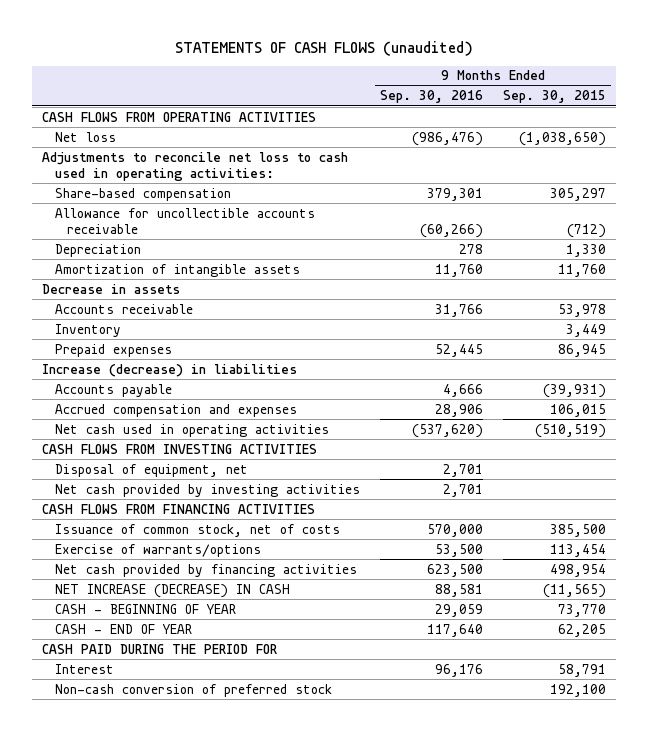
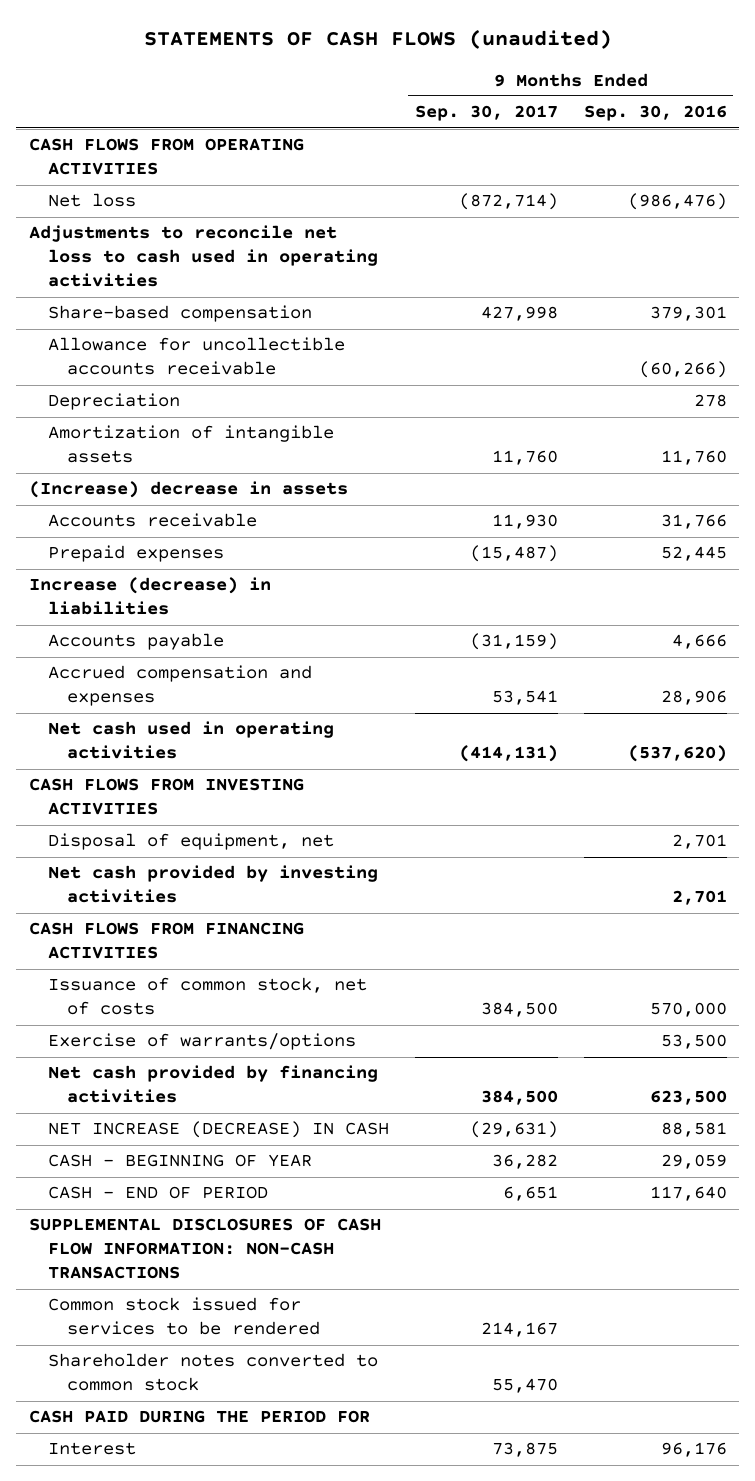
[503,90,607,104] Sep. 30, 2015 -> none
none -> [414,105,558,122] Sep. 30, 2017
[42,151,349,181] Adjustments to reconcile net loss to cash used in operating activities: -> [28,225,379,288] Adjustments to reconcile net loss to cash used in operating activities
[42,283,181,294] Decrease in assets -> [28,481,348,499] (Increase) decrease in assets
[54,323,121,337] Inventory -> none
[54,623,192,634] CASH - END OF YEAR -> [48,1186,269,1200] CASH - END OF PERIOD
none -> [28,1218,381,1280] SUPPLEMENTAL DISCLOSURES OF CASH FLOW INFORMATION: NON-CASH TRANSACTIONS
none -> [48,1297,321,1336] Common stock issued for services to be rendered
none -> [48,1353,379,1392] Shareholder notes converted to common stock
[54,683,332,697] Non-cash conversion of preferred stock -> none

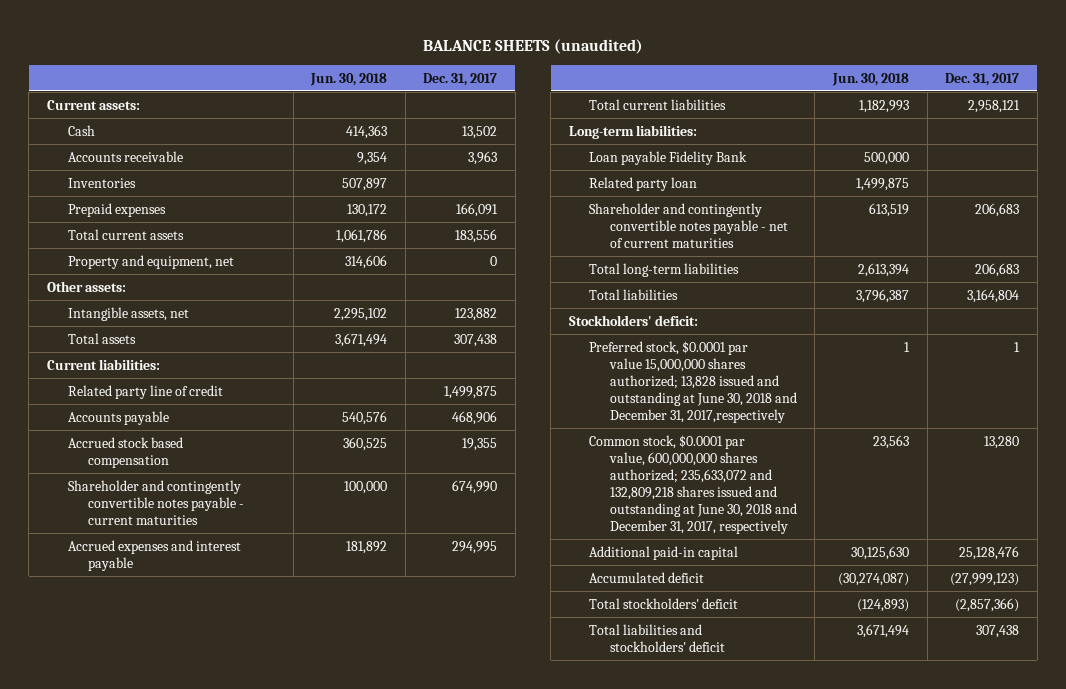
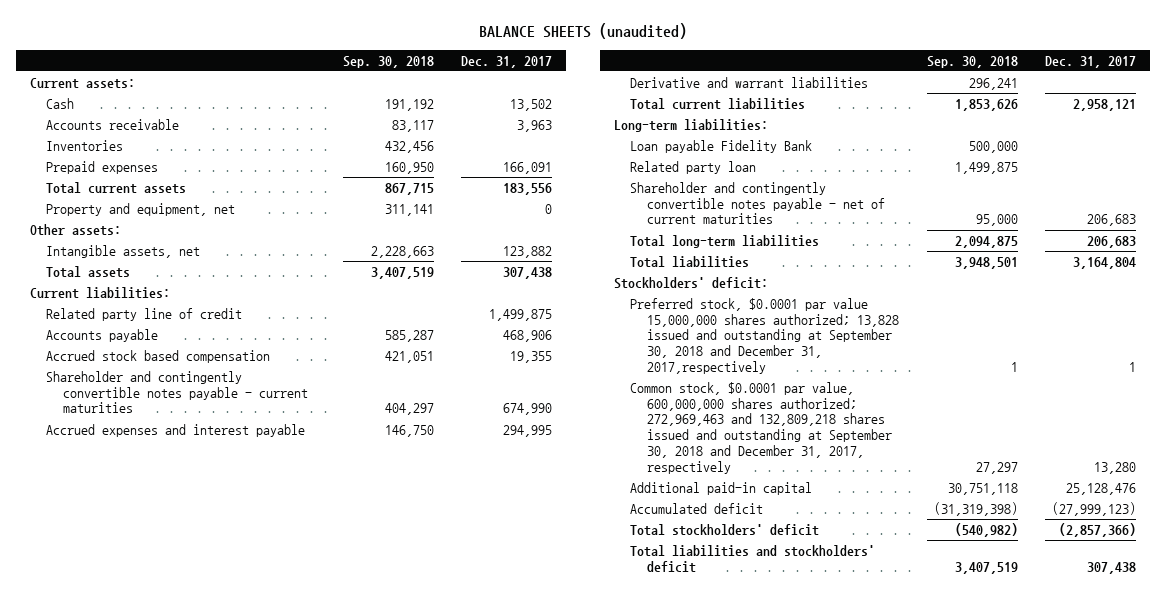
[310,72,388,86] Jun. 30, 2018 -> none
none -> [342,55,434,68] Sep. 30, 2018
none -> [630,76,869,88] Derivative and warrant liabilities
[589,340,797,424] Preferred stock, $0.0001 par value 15,000,000 shares authorized; 13,828 issued and outstanding at June 30, 2018 and December 31, 2017,respectively -> [630,297,899,374] Preferred stock, $0.0001 par value 15,000,000 shares authorized; 13,828 issued and outstanding at September 30, 2018 and December 31, 2017,respectively
[589,434,797,535] Common stock, $0.0001 par value, 600,000,000 shares authorized; 235,633,072 and 132,809,218 shares issued and outstanding at June 30, 2018 and December 31, 2017, respectively -> [630,381,892,474] Common stock, $0.0001 par value, 600,000,000 shares authorized; 272,969,463 and 132,809,218 shares issued and outstanding at September 30, 2018 and December 31, 2017, respectively

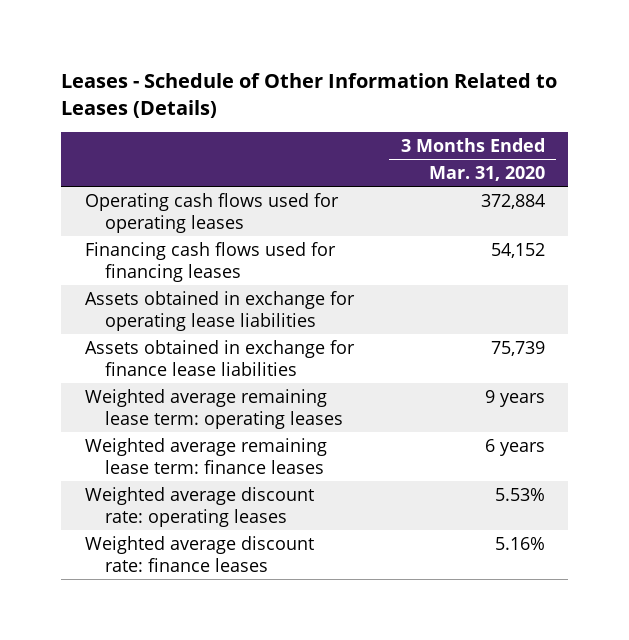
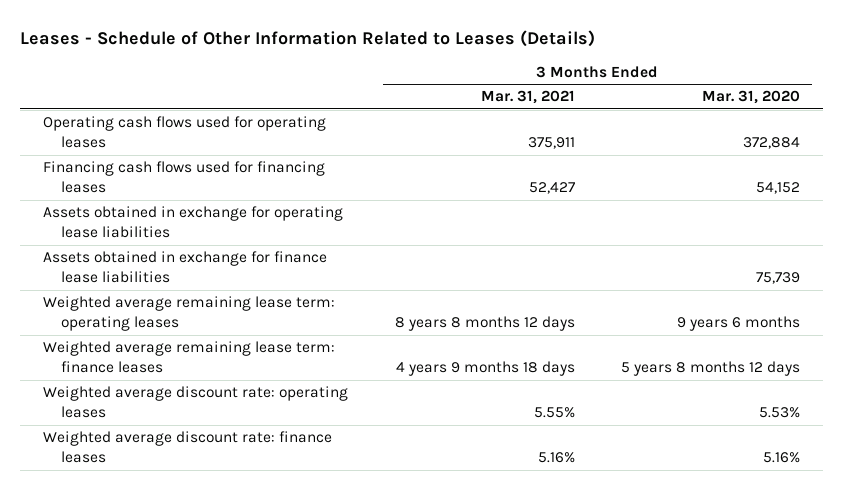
none -> [480,90,575,105] Mar. 31, 2021
[484,389,545,407] 9 years -> [676,316,800,332] 9 years 6 months
[484,438,545,456] 6 years -> [620,361,800,377] 5 years 8 months 12 days

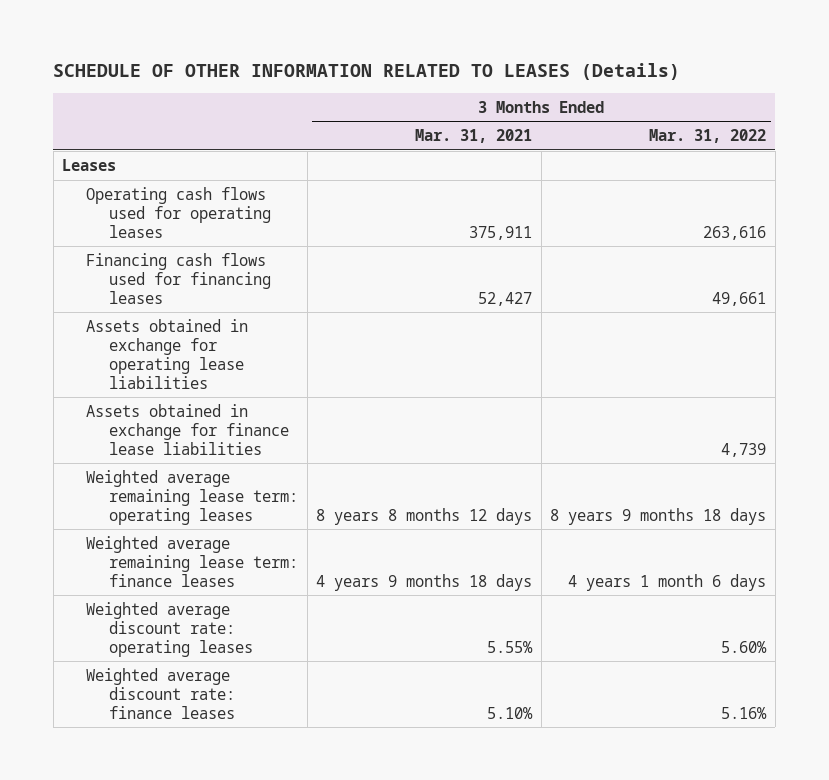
[20,30,596,48] Leases - Schedule of Other Information Related to Leases (Details) -> [53,63,681,81] SCHEDULE OF OTHER INFORMATION RELATED TO LEASES (Details)
[701,90,800,105] Mar. 31, 2020 -> none
none -> [649,129,767,144] Mar. 31, 2022
none -> [62,158,117,171] Leases
[537,452,575,464] 5.16% -> [487,706,534,719] 5.10%

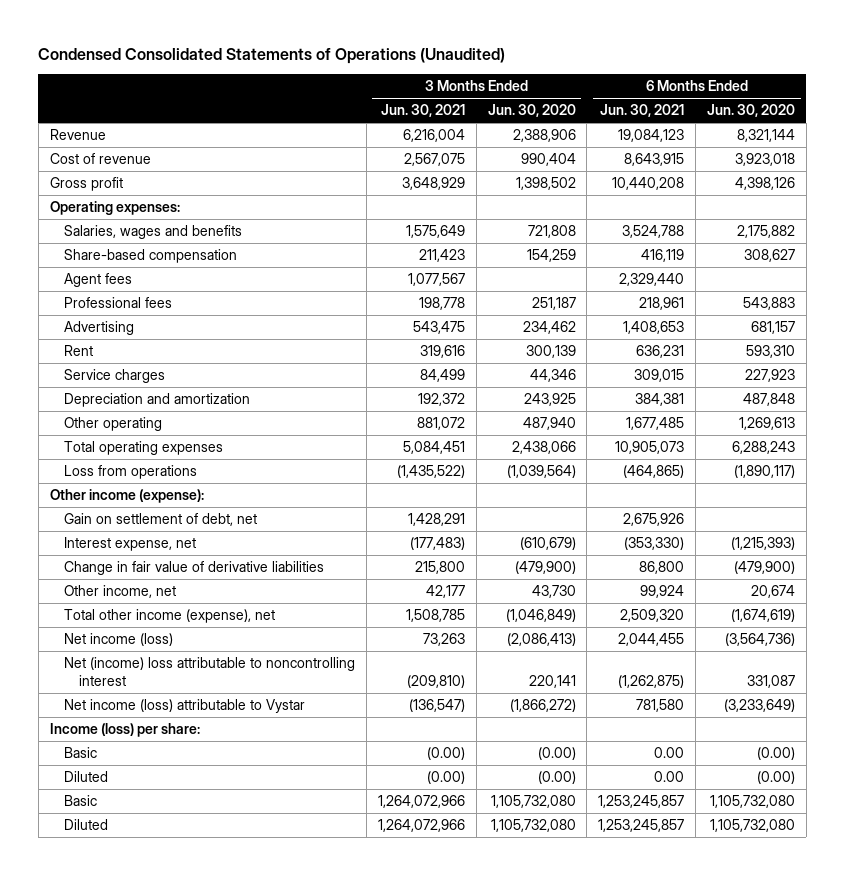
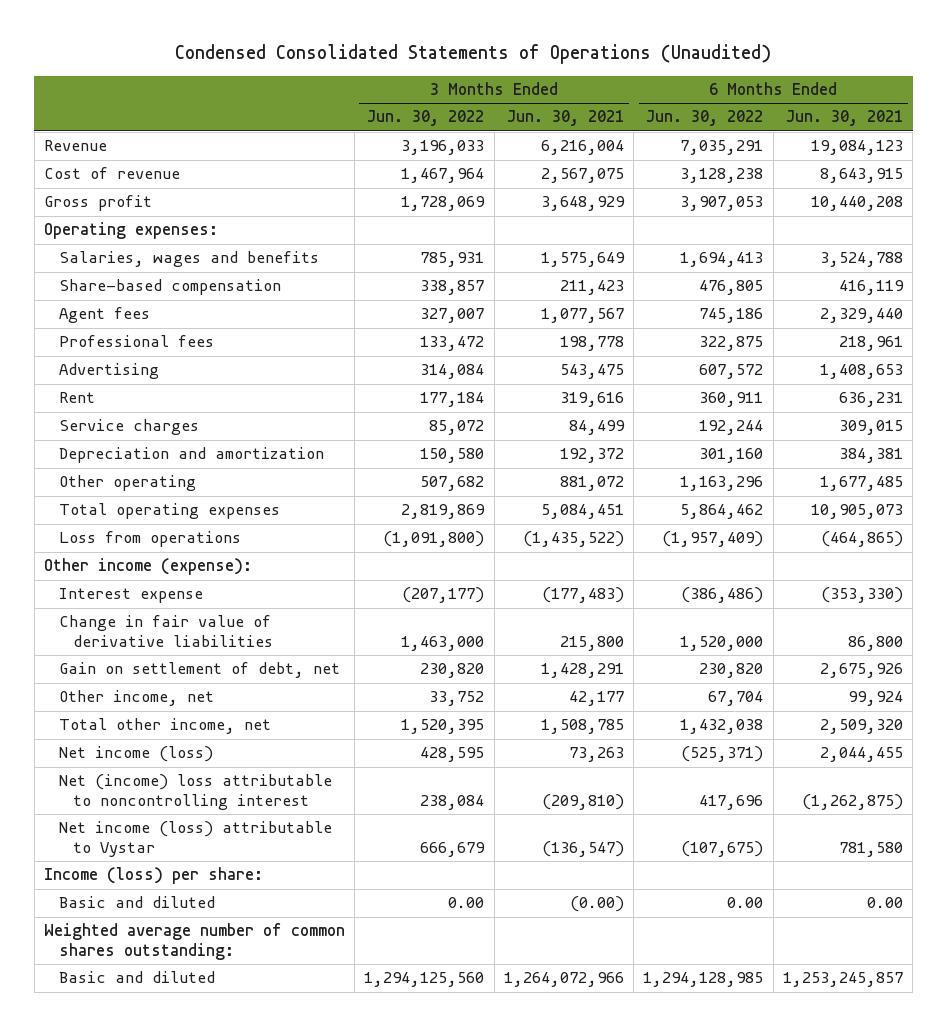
[487,104,576,118] Jun. 30, 2020 -> none
[706,104,795,118] Jun. 30, 2020 -> none
none -> [367,110,485,127] Jun. 30, 2022
none -> [646,110,764,127] Jun. 30, 2022
[64,537,197,552] Interest expense, net -> [58,588,203,604] Interest expense
[64,513,258,527] Gain on settlement of debt, net -> [58,662,340,679] Gain on settlement of debt, net
[64,609,276,624] Total other income (expense), net -> [58,718,271,735] Total other income, net
[64,771,109,783] Diluted -> none
[64,819,109,831] Diluted -> none
[64,747,98,759] Basic -> [58,896,215,909] Basic and diluted
none -> [43,923,345,961] Weighted average number of common shares outstanding:
[64,795,98,807] Basic -> [58,971,215,984] Basic and diluted

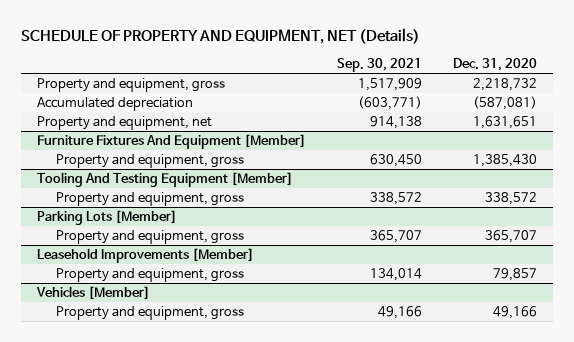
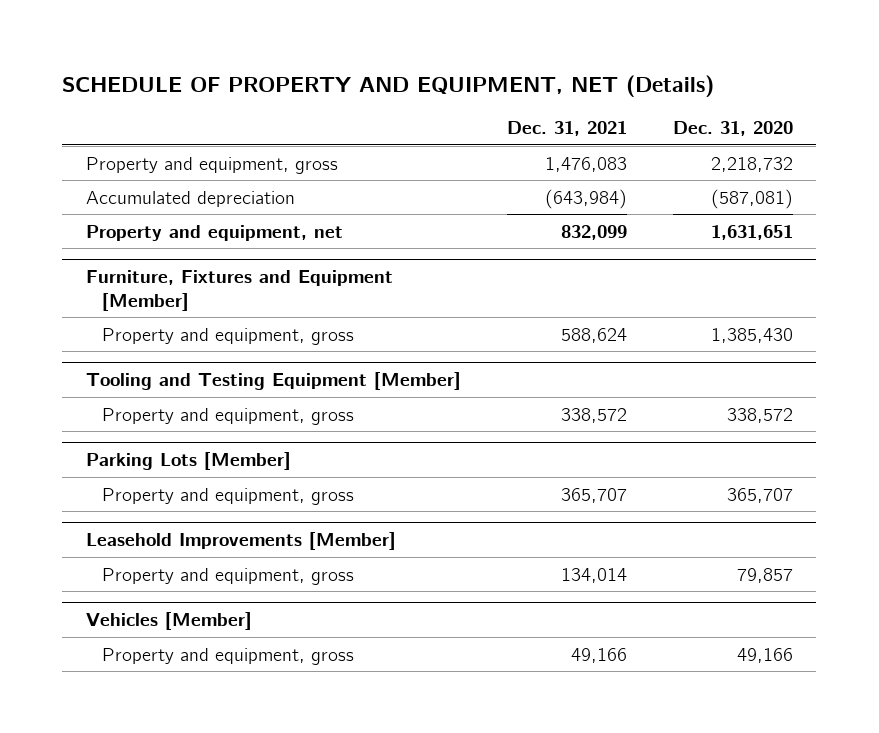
[337,58,423,73] Sep. 30, 2021 -> none
none -> [506,121,627,137] Dec. 31, 2021
[36,134,306,150] Furniture Fixtures And Equipment [Member] -> [85,270,393,311] Furniture, Fixtures and Equipment [Member]
[36,172,293,188] Tooling And Testing Equipment [Member] -> [85,372,461,391] Tooling and Testing Equipment [Member]

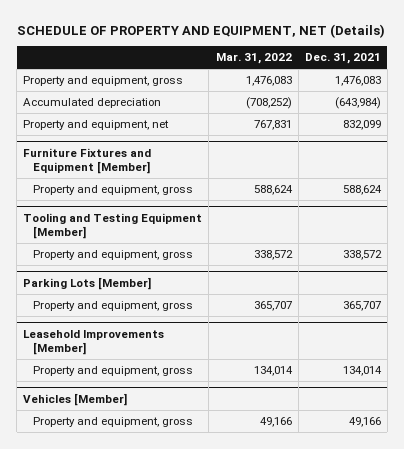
[672,121,793,137] Dec. 31, 2020 -> none
none -> [215,53,292,65] Mar. 31, 2022
[85,270,393,311] Furniture, Fixtures and Equipment [Member] -> [23,148,152,174] Furniture Fixtures and Equipment [Member]

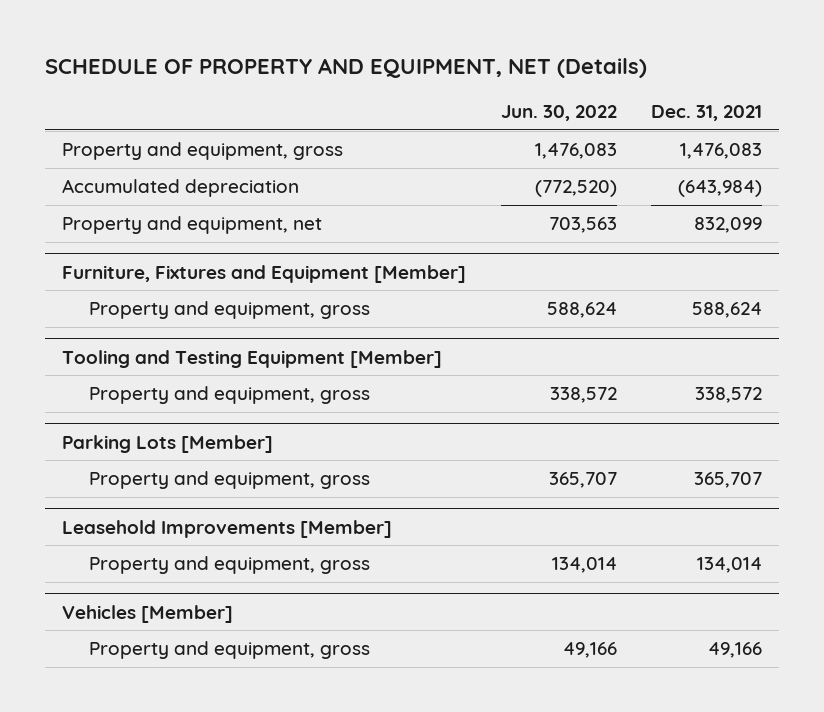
[215,53,292,65] Mar. 31, 2022 -> none
none -> [500,105,617,122] Jun. 30, 2022
[23,148,152,174] Furniture Fixtures and Equipment [Member] -> [62,264,467,283] Furniture, Fixtures and Equipment [Member]

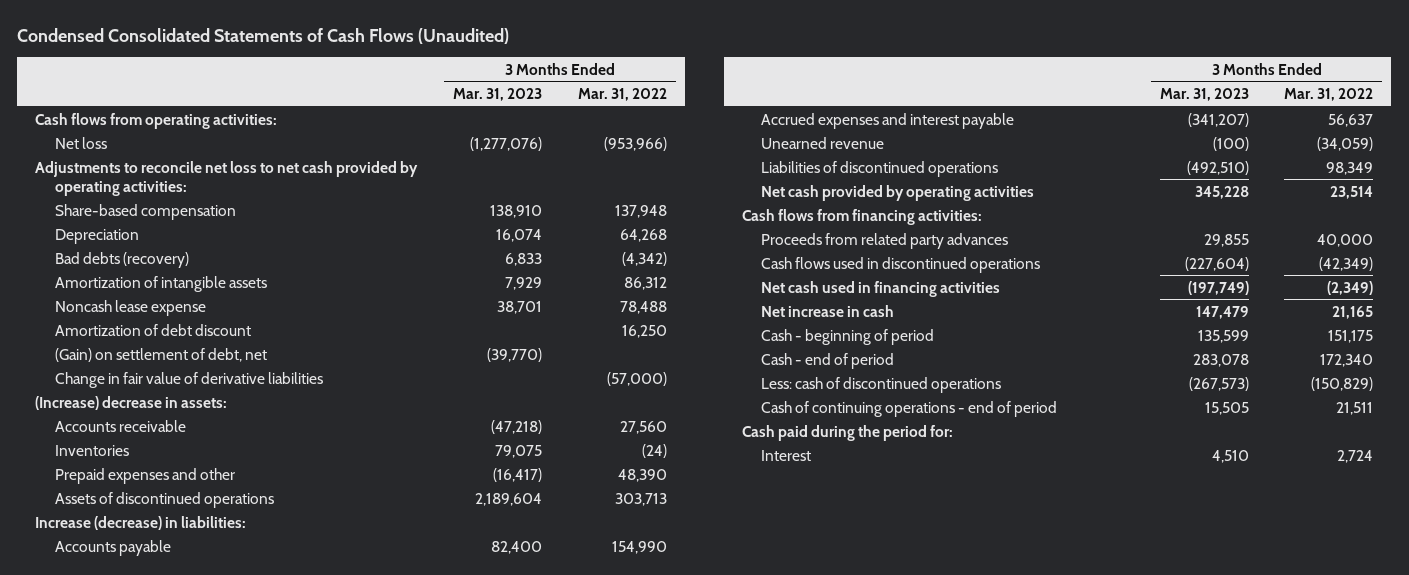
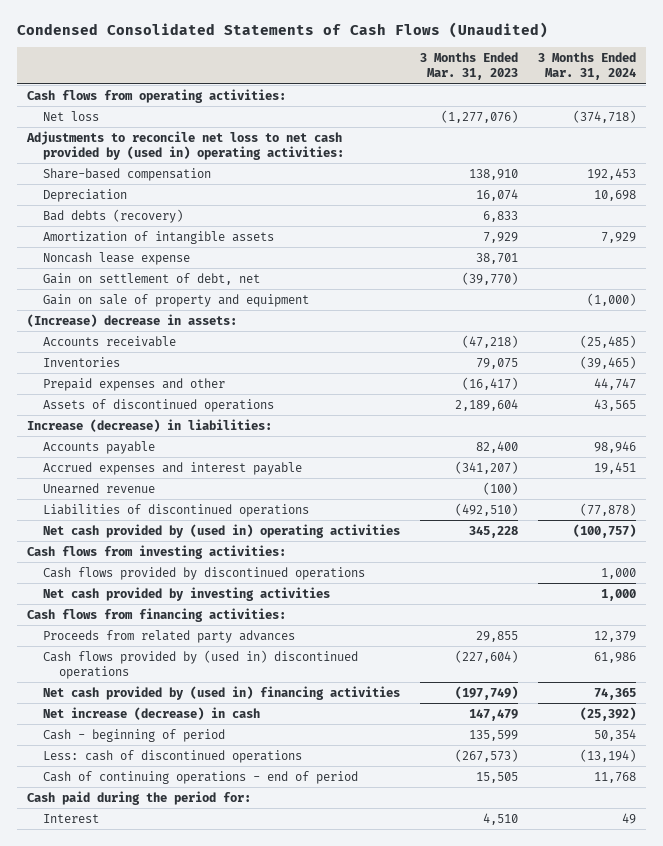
[578,87,668,101] Mar. 31, 2022 -> none
none -> [538,51,637,81] 3 Months Ended Mar. 31, 2024
[35,160,419,196] Adjustments to reconcile net loss to net cash provided by operating activities: -> [25,130,345,161] Adjustments to reconcile net loss to net cash provided by (used in) operating activities:
[54,323,251,336] Amortization of debt discount -> none
[54,371,323,388] Change in fair value of derivative liabilities -> none
[54,347,267,362] (Gain) on settlement of debt, net -> [43,272,261,285] Gain on settlement of debt, net
none -> [43,293,310,307] Gain on sale of property and equipment
[761,184,1035,201] Net cash provided by operating activities -> [43,523,401,538] Net cash provided by (used in) operating activities
none -> [26,544,286,559] Cash flows from investing activities:
none -> [43,566,366,580] Cash flows provided by discontinued operations
none -> [43,586,331,601] Net cash provided by investing activities
[761,256,1041,273] Cash flows used in discontinued operations -> [43,649,359,680] Cash flows provided by (used in) discontinued operations
[761,280,1001,297] Net cash used in financing activities -> [43,685,401,700] Net cash provided by (used in) financing activities
[761,304,895,317] Net increase in cash -> [43,706,261,720] Net increase (decrease) in cash
[761,352,895,369] Cash - end of period -> none

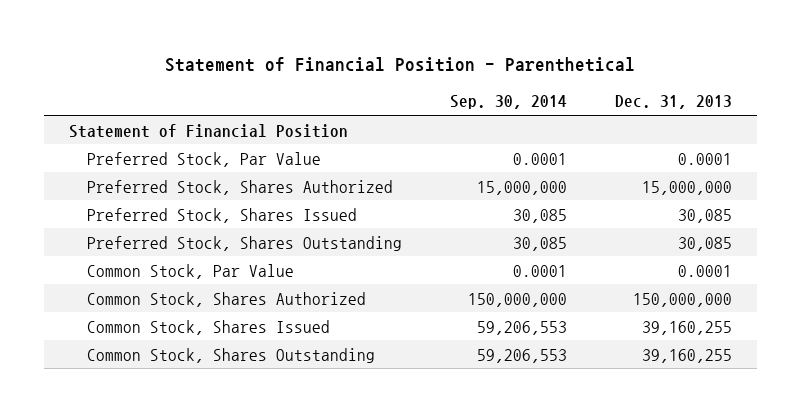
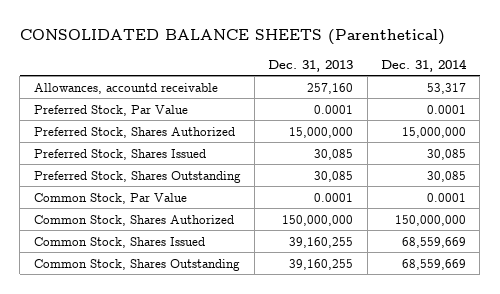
[165,57,636,73] Statement of Financial Position - Parenthetical -> [19,29,445,46] CONSOLIDATED BALANCE SHEETS (Parenthetical)
[449,95,567,110] Sep. 30, 2014 -> none
none -> [381,58,468,72] Dec. 31, 2014
[68,123,348,138] Statement of Financial Position -> none
none -> [33,82,218,94] Allowances, accountd receivable

